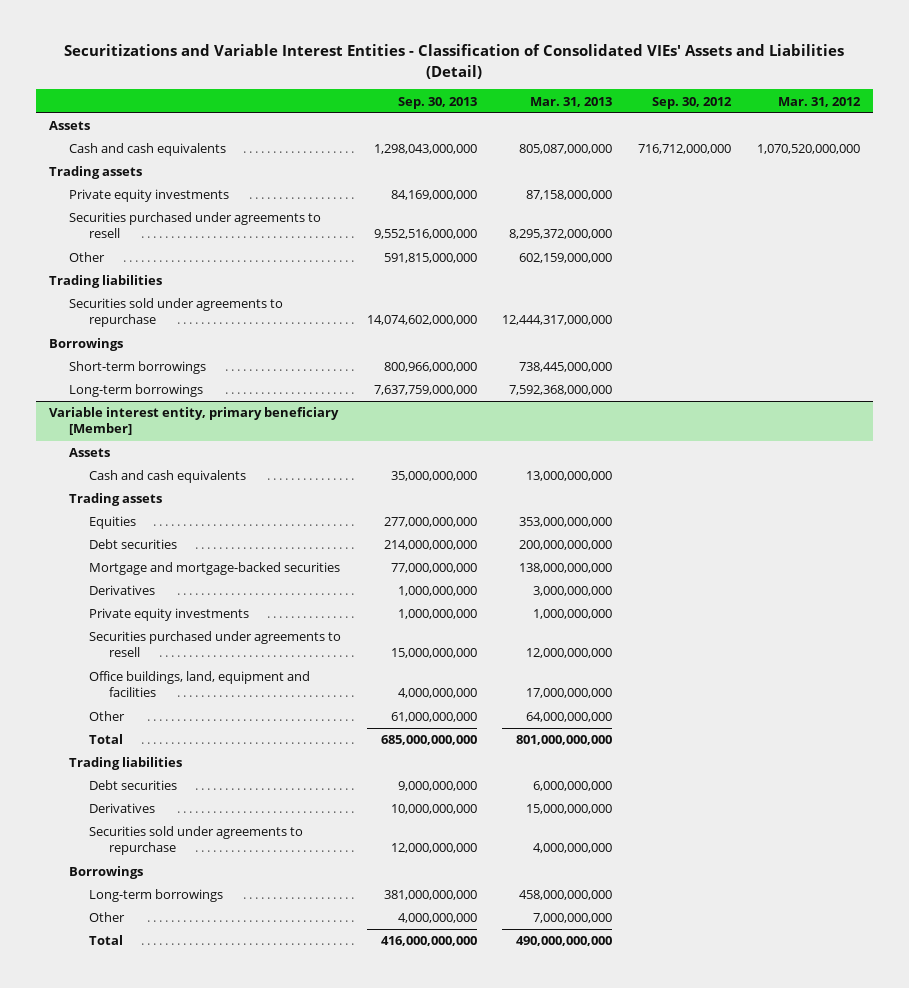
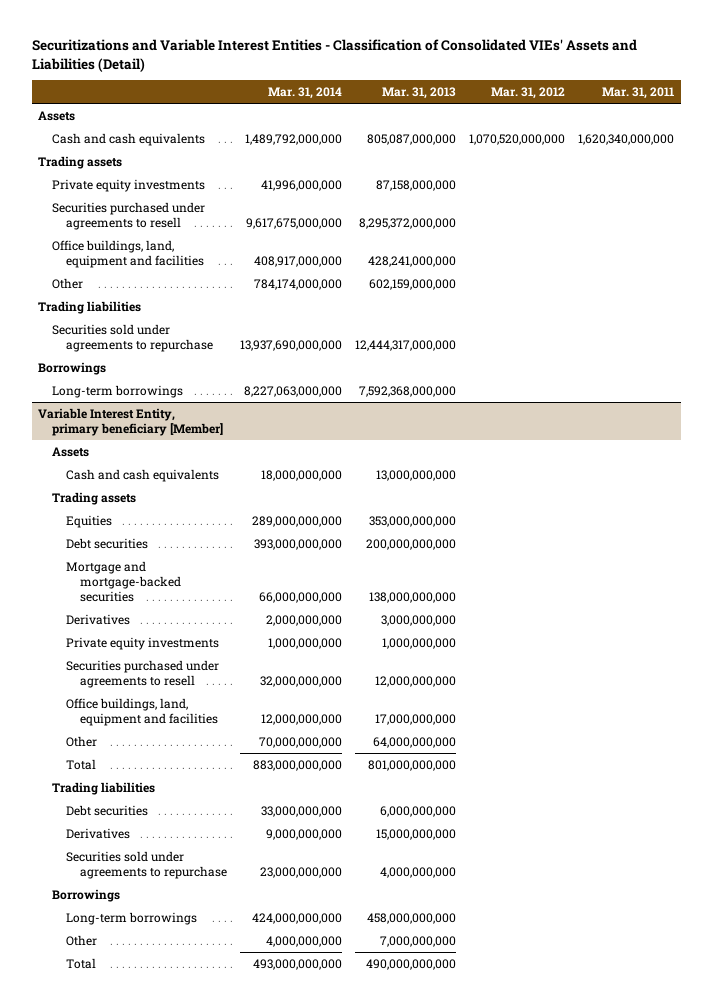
[397,96,477,109] Sep. 30, 2013 -> none
[652,96,733,109] Sep. 30, 2012 -> none
none -> [267,87,342,100] Mar. 31, 2014
none -> [602,87,675,100] Mar. 31, 2011
none -> [52,239,204,268] Office buildings, land, equipment and facilities
[68,361,206,375] Short-term borrowings -> none
[49,407,340,436] Variable interest entity, primary beneficiary [Member] -> [38,407,224,436] Variable Interest Entity, primary beneficiary [Member]

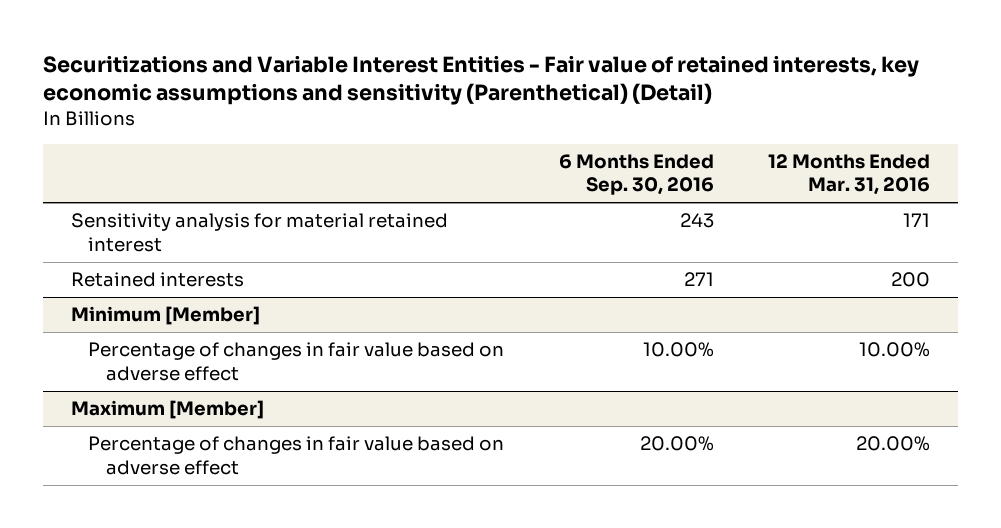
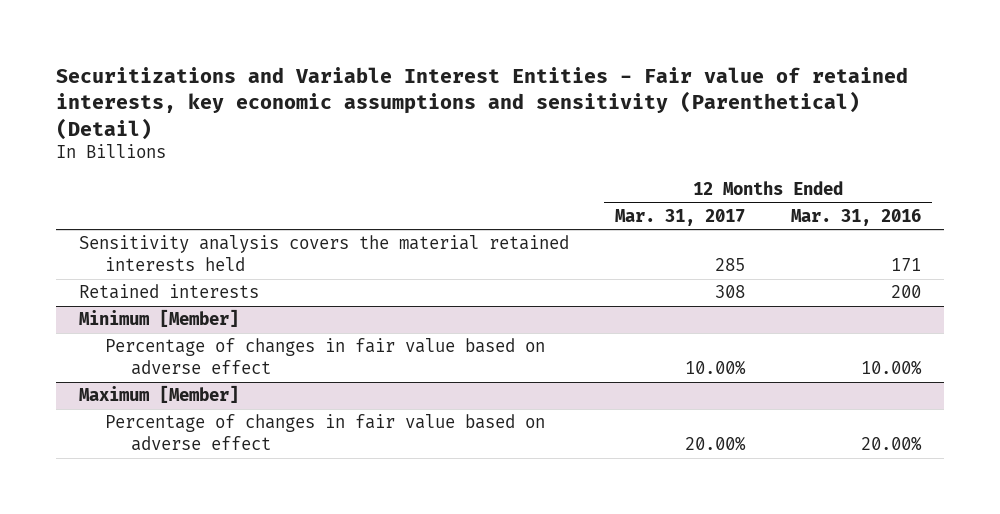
[558,153,714,196] 6 Months Ended Sep. 30, 2016 -> none
none -> [615,208,746,226] Mar. 31, 2017
[70,213,448,252] Sensitivity analysis for material retained interest -> [79,235,570,272] Sensitivity analysis covers the material retained interests held

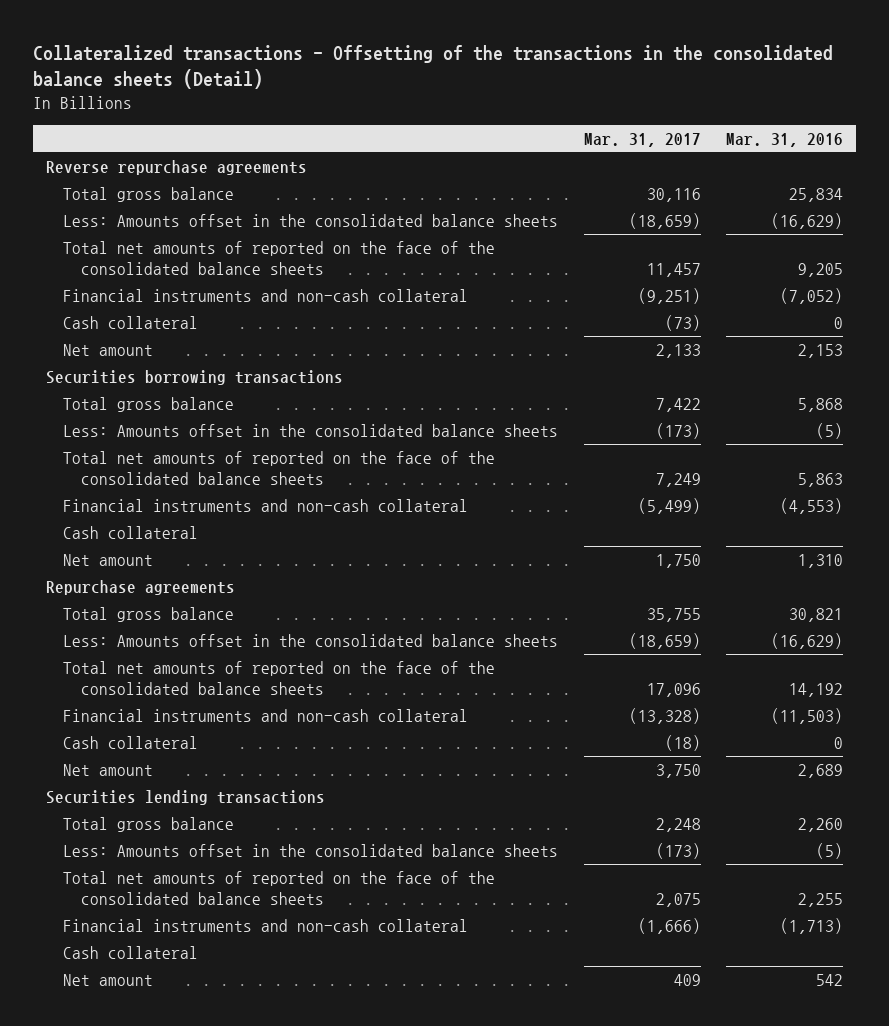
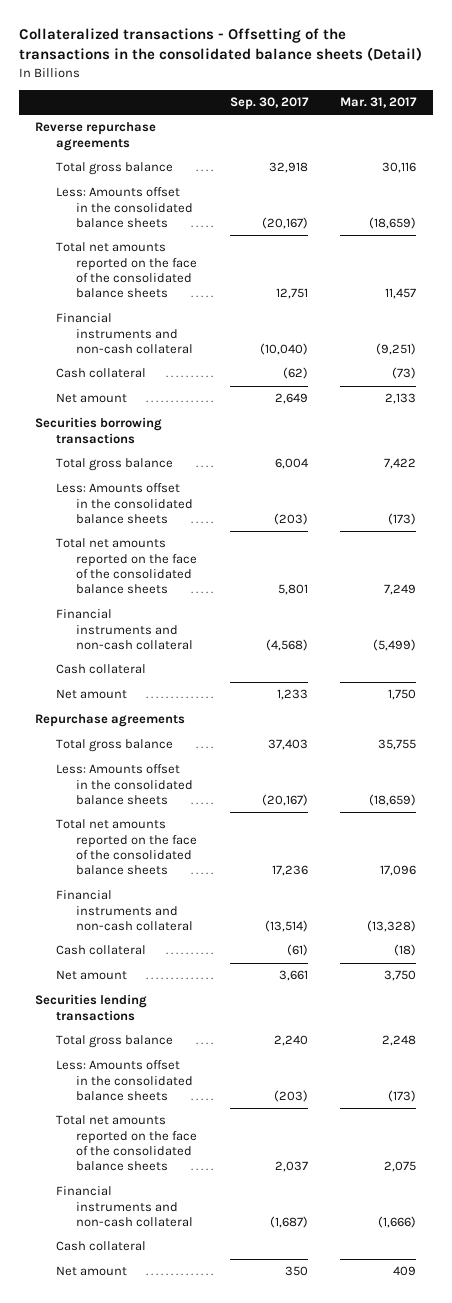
[726,132,844,147] Mar. 31, 2016 -> none
none -> [229,97,309,111] Sep. 30, 2017
[63,240,496,276] Total net amounts of reported on the face of the consolidated balance sheets -> [55,242,198,299] Total net amounts reported on the face of the consolidated balance sheets
[63,450,496,486] Total net amounts of reported on the face of the consolidated balance sheets -> [55,538,198,595] Total net amounts reported on the face of the consolidated balance sheets
[63,660,496,696] Total net amounts of reported on the face of the consolidated balance sheets -> [55,819,198,876] Total net amounts reported on the face of the consolidated balance sheets
[63,870,496,906] Total net amounts of reported on the face of the consolidated balance sheets -> [55,1115,198,1172] Total net amounts reported on the face of the consolidated balance sheets

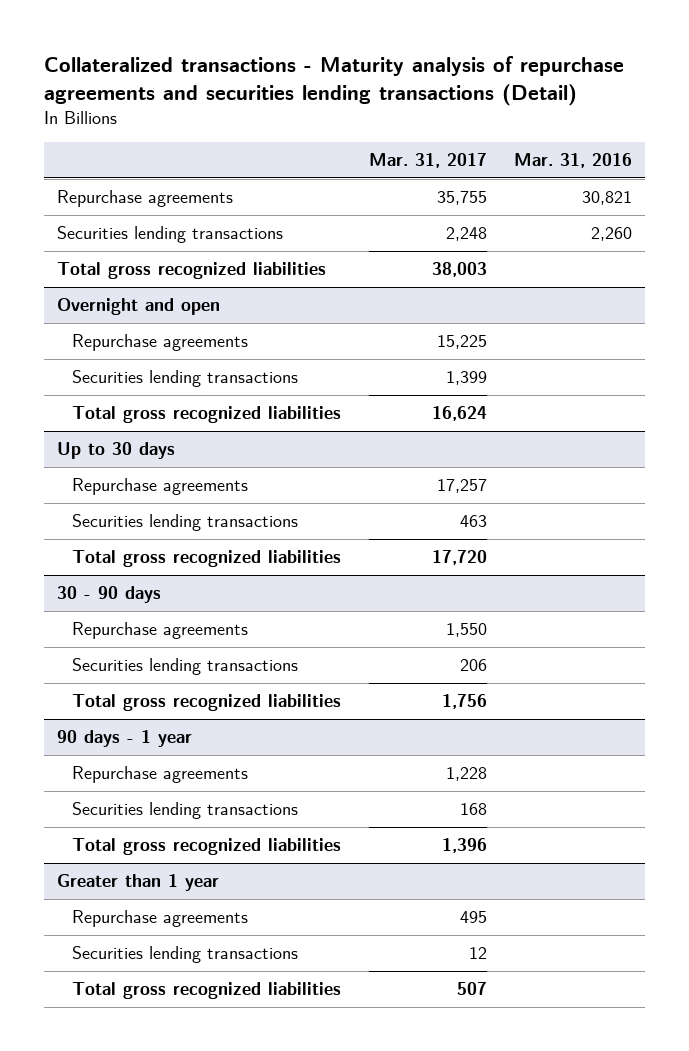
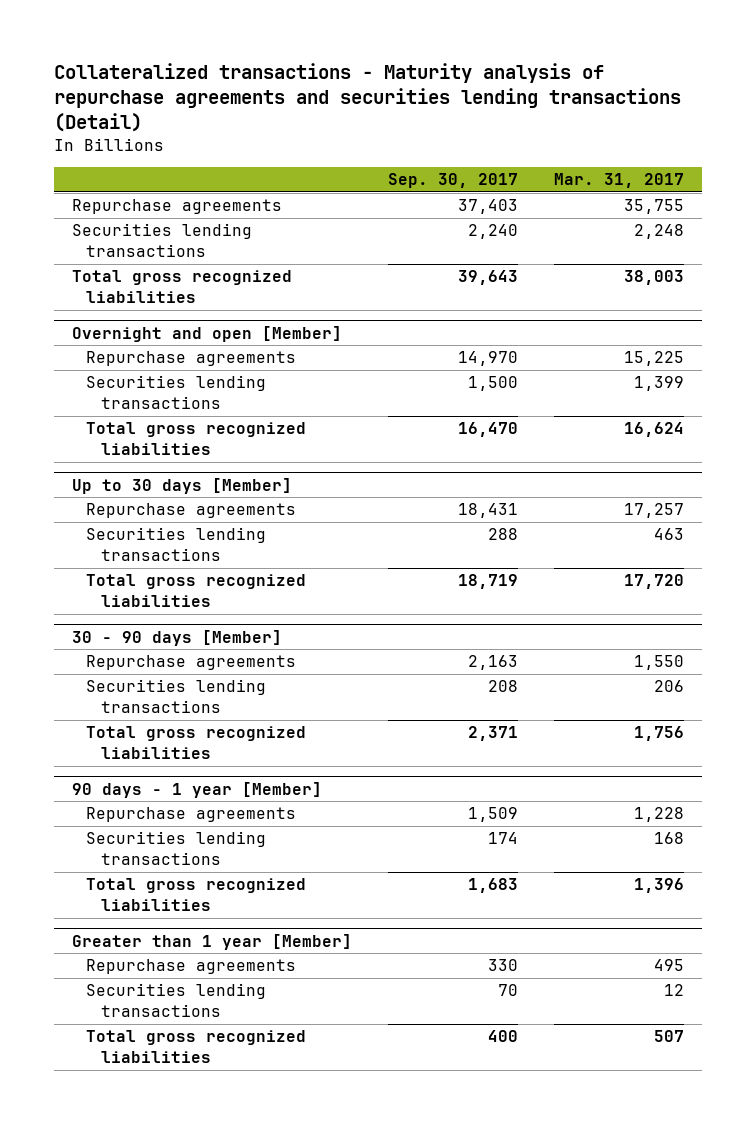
[513,153,632,169] Mar. 31, 2016 -> none
none -> [387,173,518,189] Sep. 30, 2017
[57,298,221,316] Overnight and open -> [71,325,342,342] Overnight and open [Member]
[57,442,176,460] Up to 30 days -> [71,477,292,494] Up to 30 days [Member]
[57,586,162,604] 30 - 90 days -> [71,629,282,646] 30 - 90 days [Member]
[57,730,193,748] 90 days - 1 year -> [71,781,322,798] 90 days - 1 year [Member]
[57,874,220,892] Greater than 1 year -> [71,933,352,950] Greater than 1 year [Member]

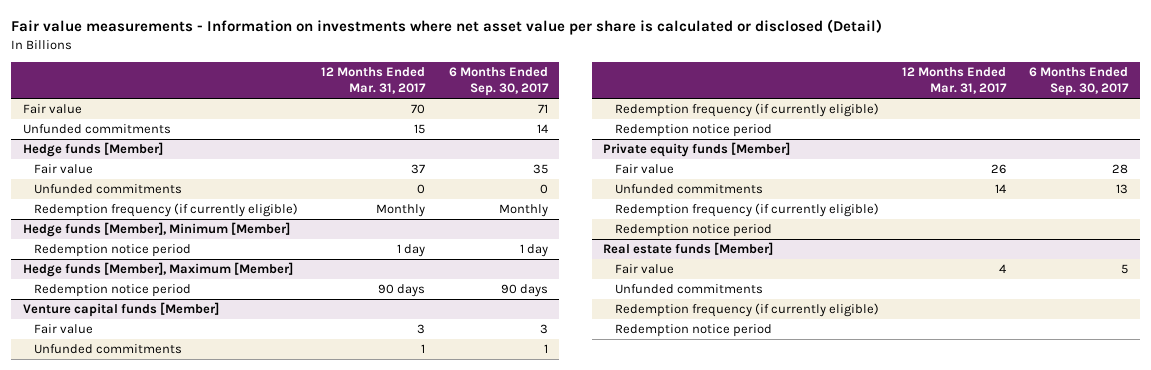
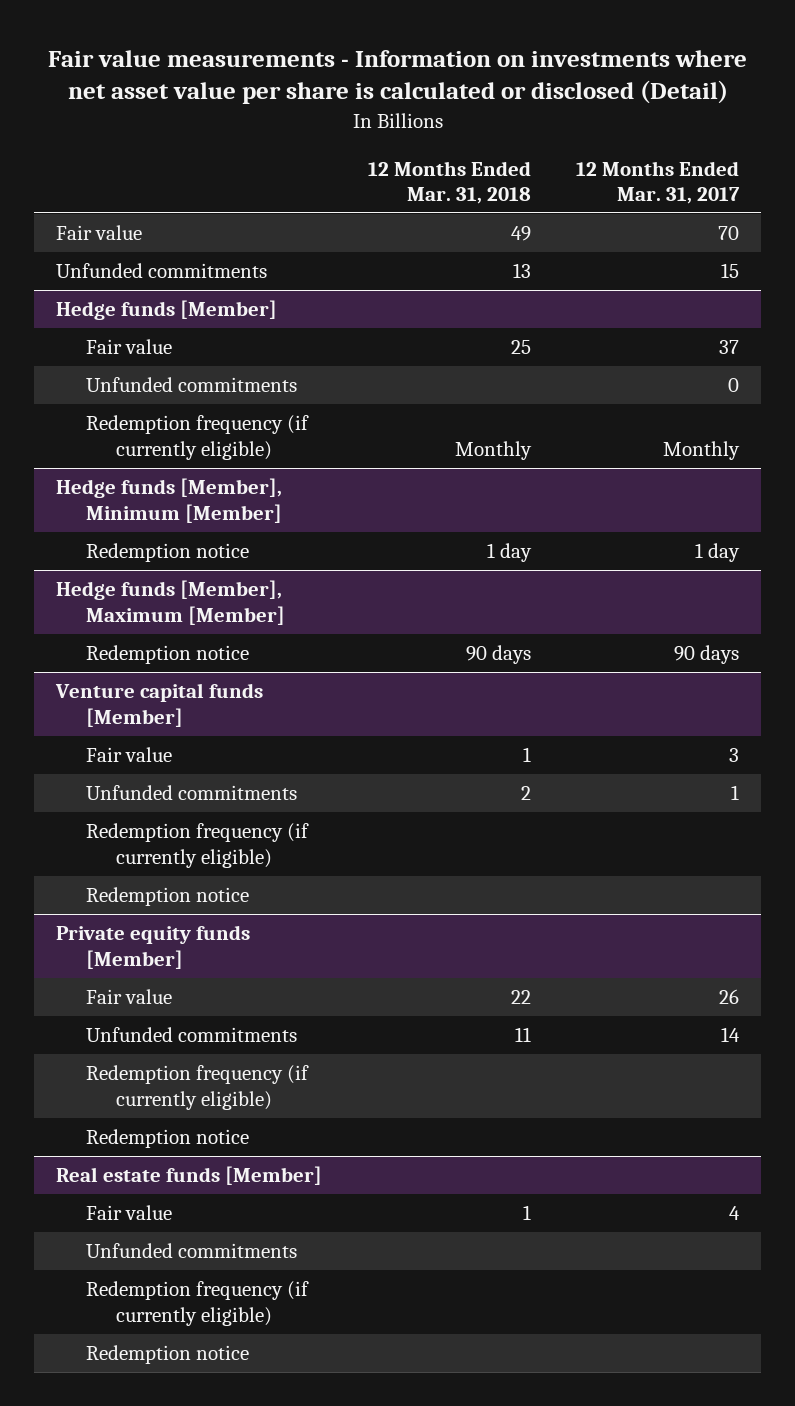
[448,67,549,97] 6 Months Ended Sep. 30, 2017 -> none
none -> [367,160,531,205] 12 Months Ended Mar. 31, 2018
[34,244,192,258] Redemption notice period -> [85,543,249,563] Redemption notice
[34,284,192,298] Redemption notice period -> [85,645,249,665] Redemption notice
[614,124,772,138] Redemption notice period -> [85,887,249,907] Redemption notice
[614,224,772,238] Redemption notice period -> [85,1129,249,1149] Redemption notice
[614,324,772,338] Redemption notice period -> [85,1345,249,1365] Redemption notice

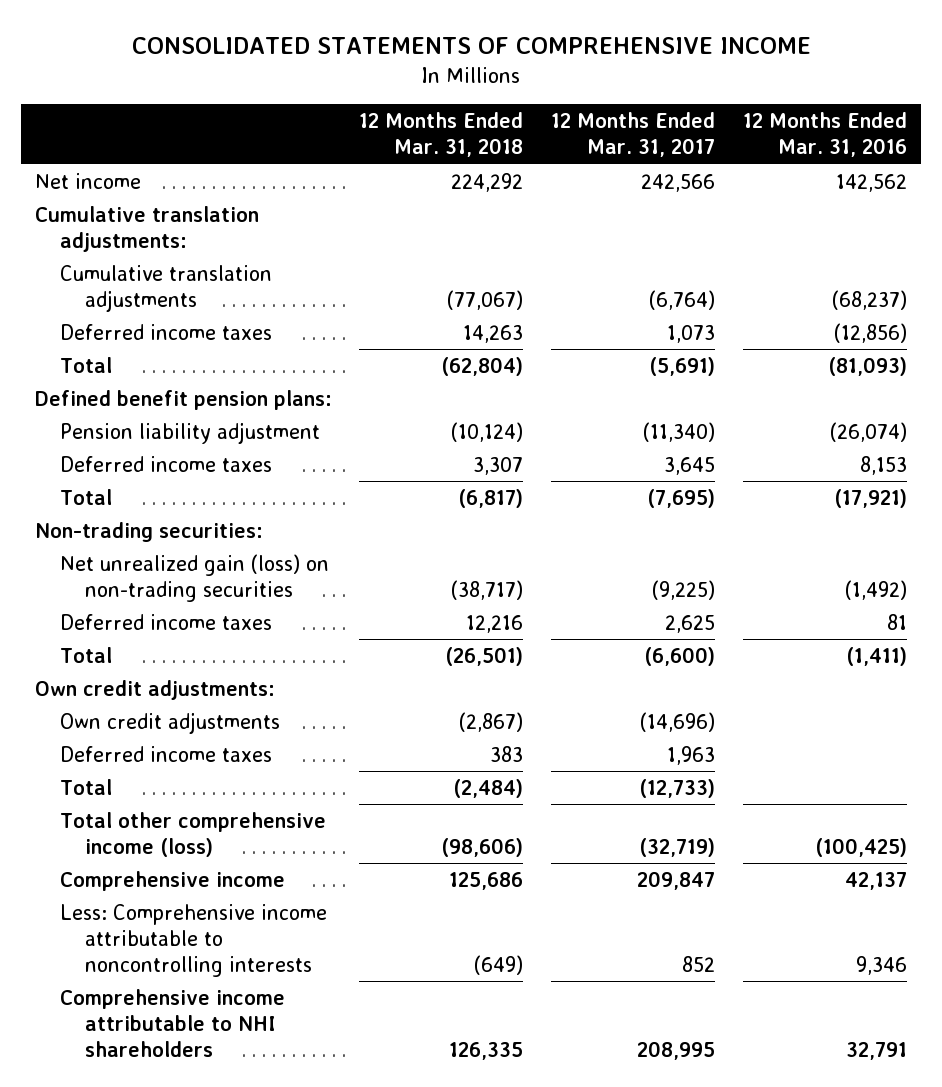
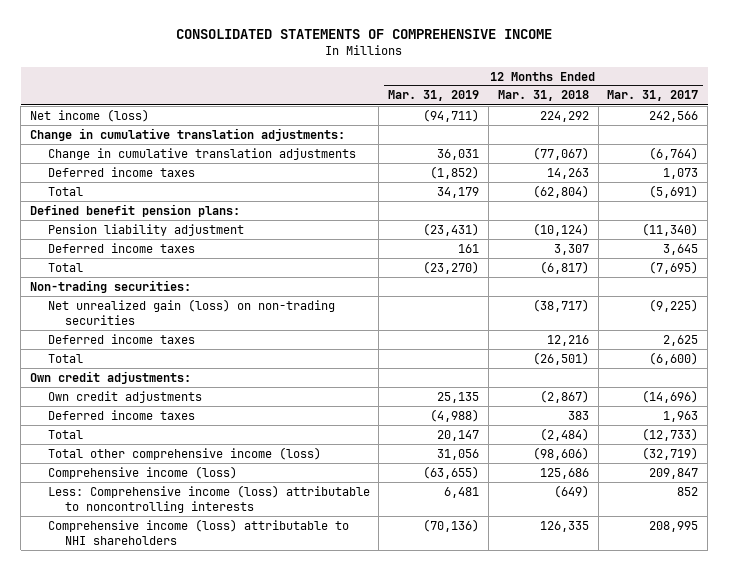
[742,112,907,158] 12 Months Ended Mar. 31, 2016 -> none
none -> [388,90,480,102] Mar. 31, 2019
[34,173,141,190] Net income -> [30,108,150,122] Net income (loss)
[34,206,259,252] Cumulative translation adjustments: -> [30,127,346,141] Change in cumulative translation adjustments:
[59,265,272,312] Cumulative translation adjustments -> [47,147,356,160] Change in cumulative translation adjustments
[59,871,285,892] Comprehensive income -> [47,465,237,479] Comprehensive income (loss)
[59,904,327,977] Less: Comprehensive income attributable to noncontrolling interests -> [47,484,370,513] Less: Comprehensive income (loss) attributable to noncontrolling interests
[59,989,285,1057] Comprehensive income attributable to NHI shareholders -> [47,518,349,545] Comprehensive income (loss) attributable to NHI shareholders

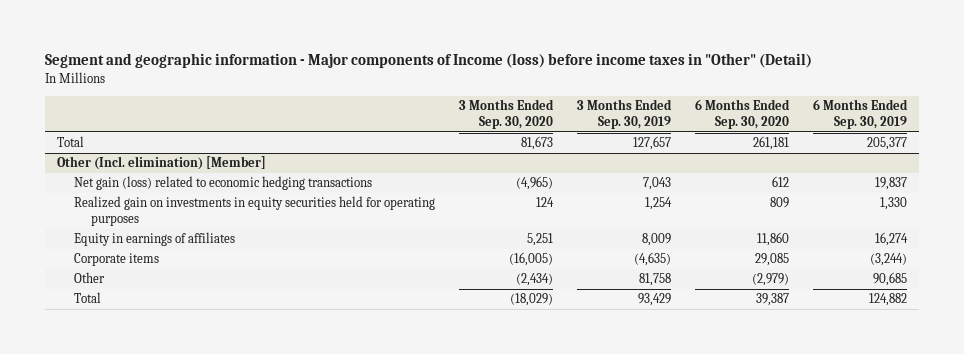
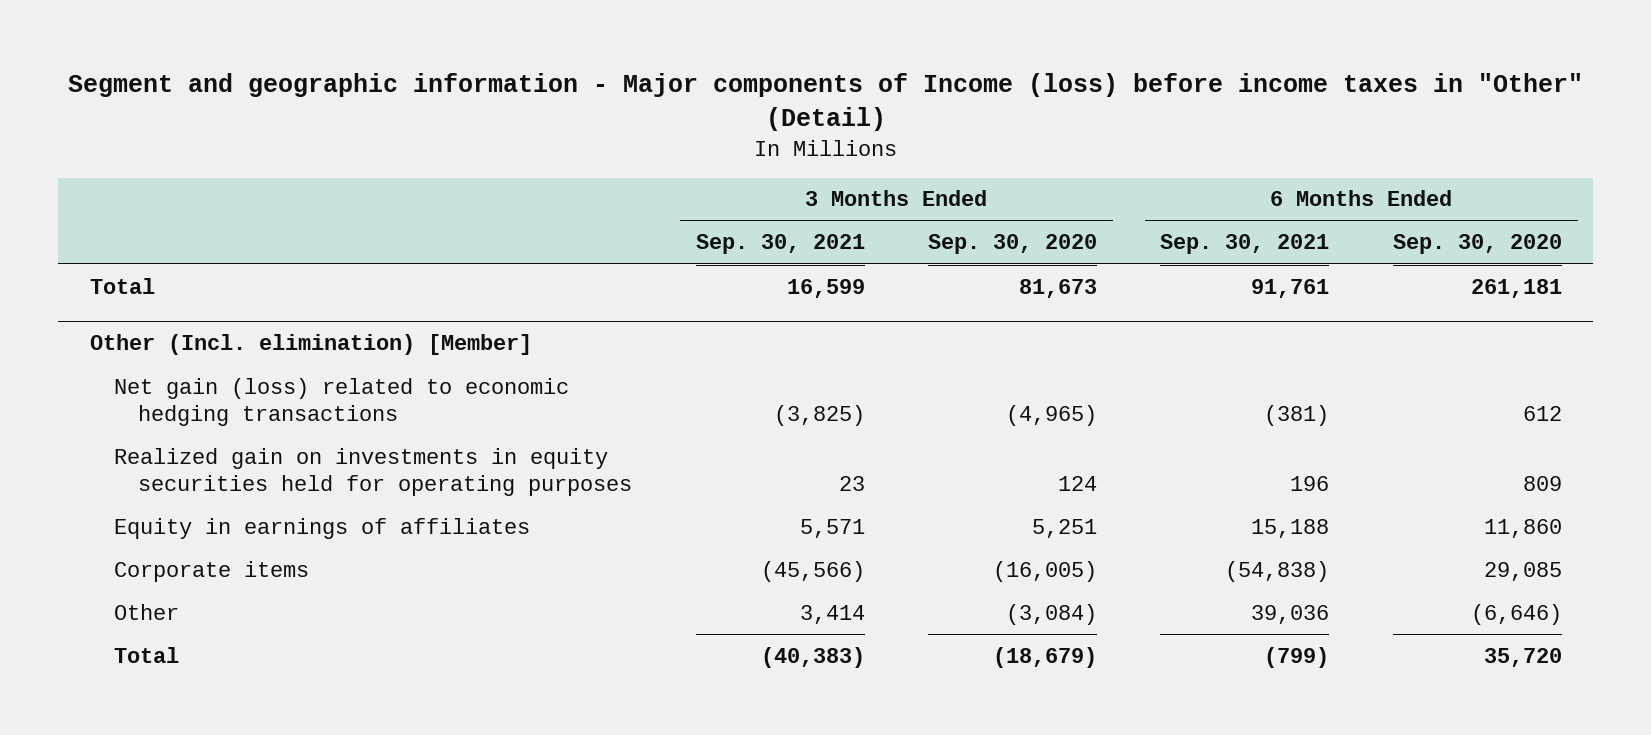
[576,99,672,130] 3 Months Ended Sep. 30, 2019 -> none
[812,99,908,130] 6 Months Ended Sep. 30, 2019 -> none
none -> [695,234,865,255] Sep. 30, 2021
none -> [1160,234,1330,255] Sep. 30, 2021
[515,273,553,287] (2,434) -> [1006,603,1098,625] (3,084)
[751,273,789,287] (2,979) -> [1470,603,1562,625] (6,646)
[509,293,553,307] (18,029) -> [993,646,1098,668] (18,679)
[755,293,789,307] 39,387 -> [1483,647,1562,667] 35,720

